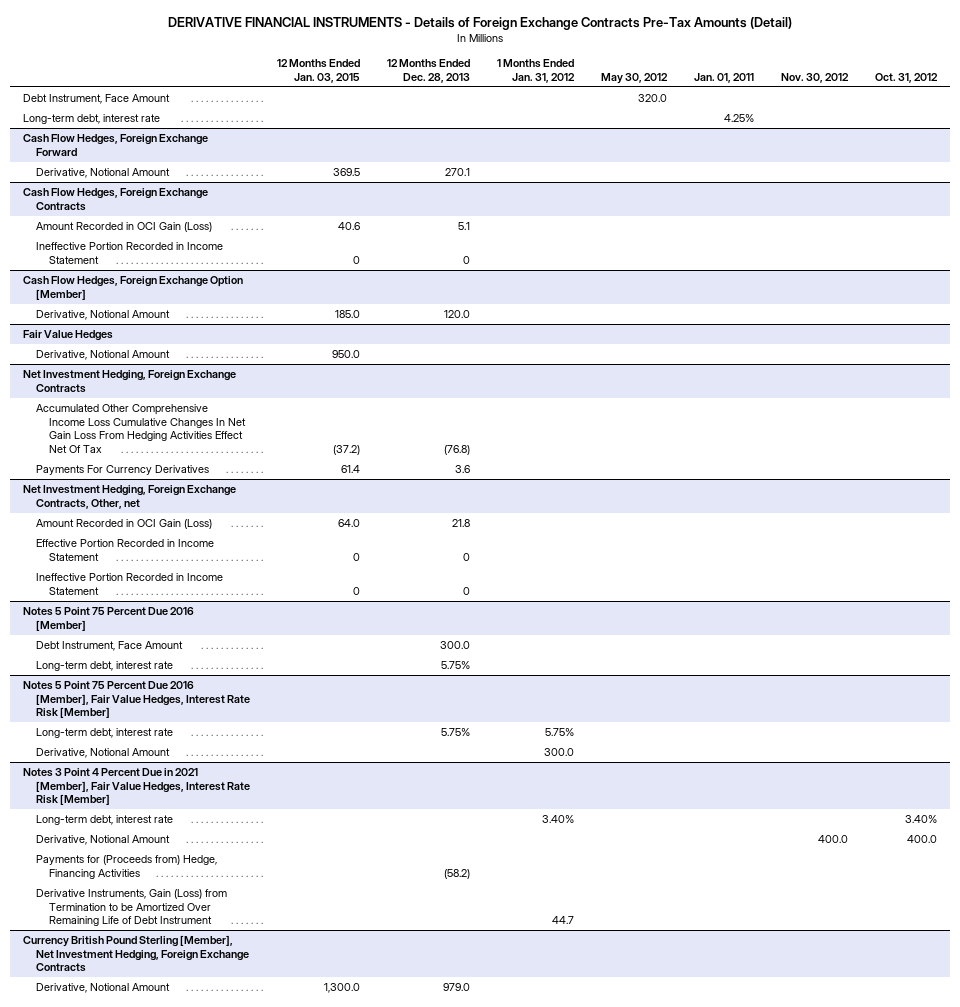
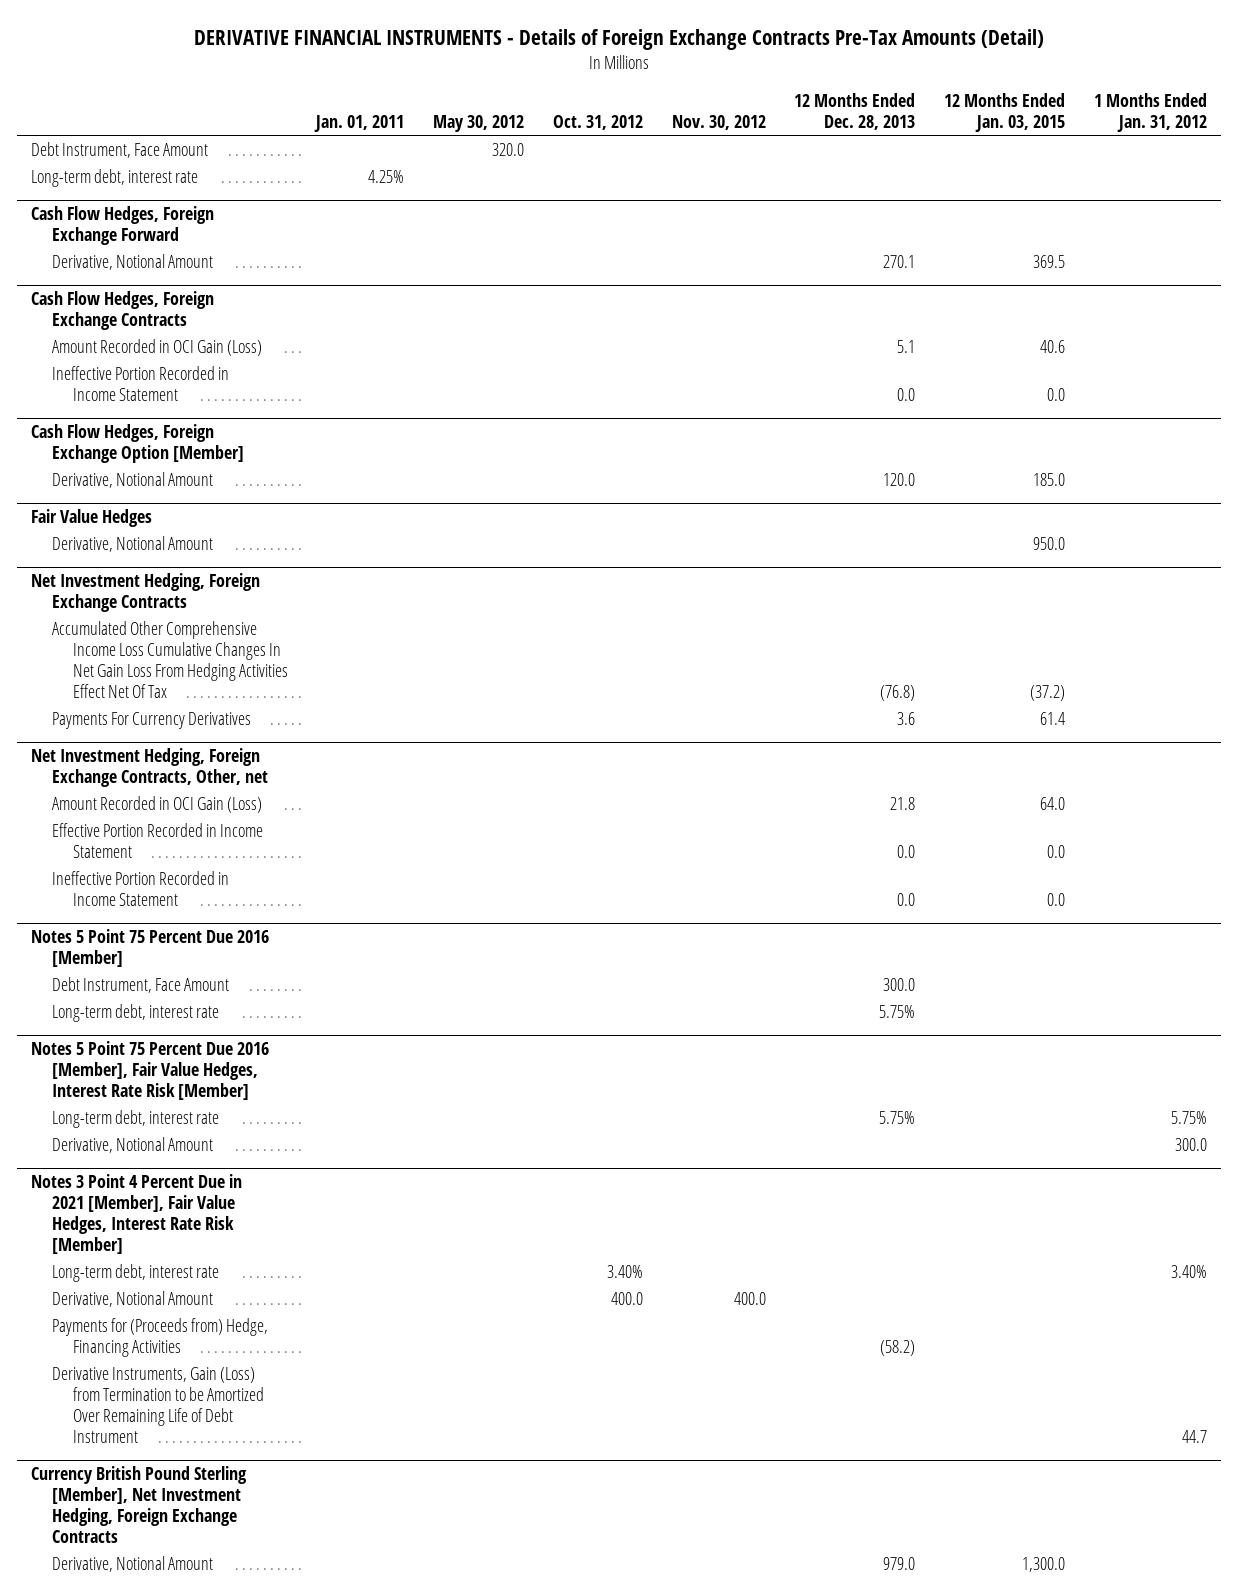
[352,255,360,264] 0 -> [1047,387,1066,401] 0.0
[462,255,470,264] 0 -> [897,387,916,401] 0.0
[352,552,360,561] 0 -> [1047,844,1066,858] 0.0
[462,552,470,561] 0 -> [897,844,916,858] 0.0
[352,586,360,595] 0 -> [1047,892,1066,906] 0.0
[462,586,470,595] 0 -> [897,892,916,906] 0.0

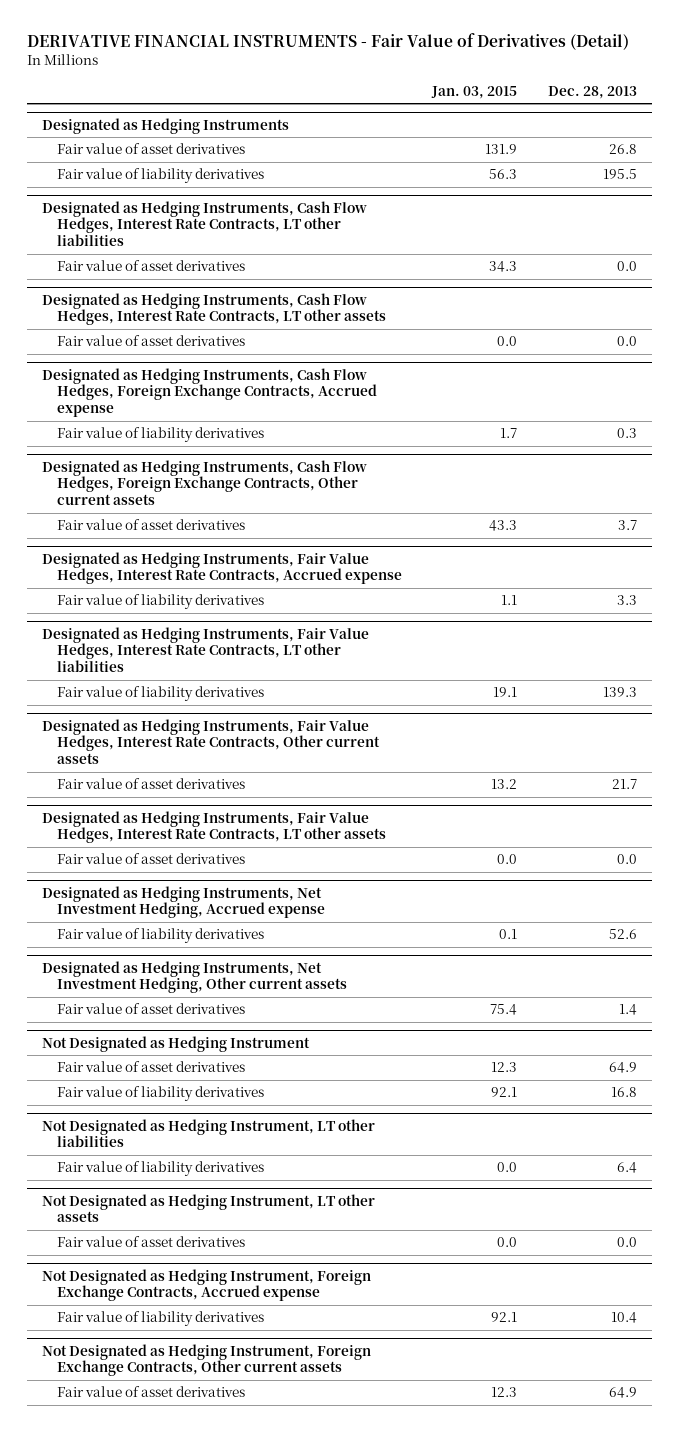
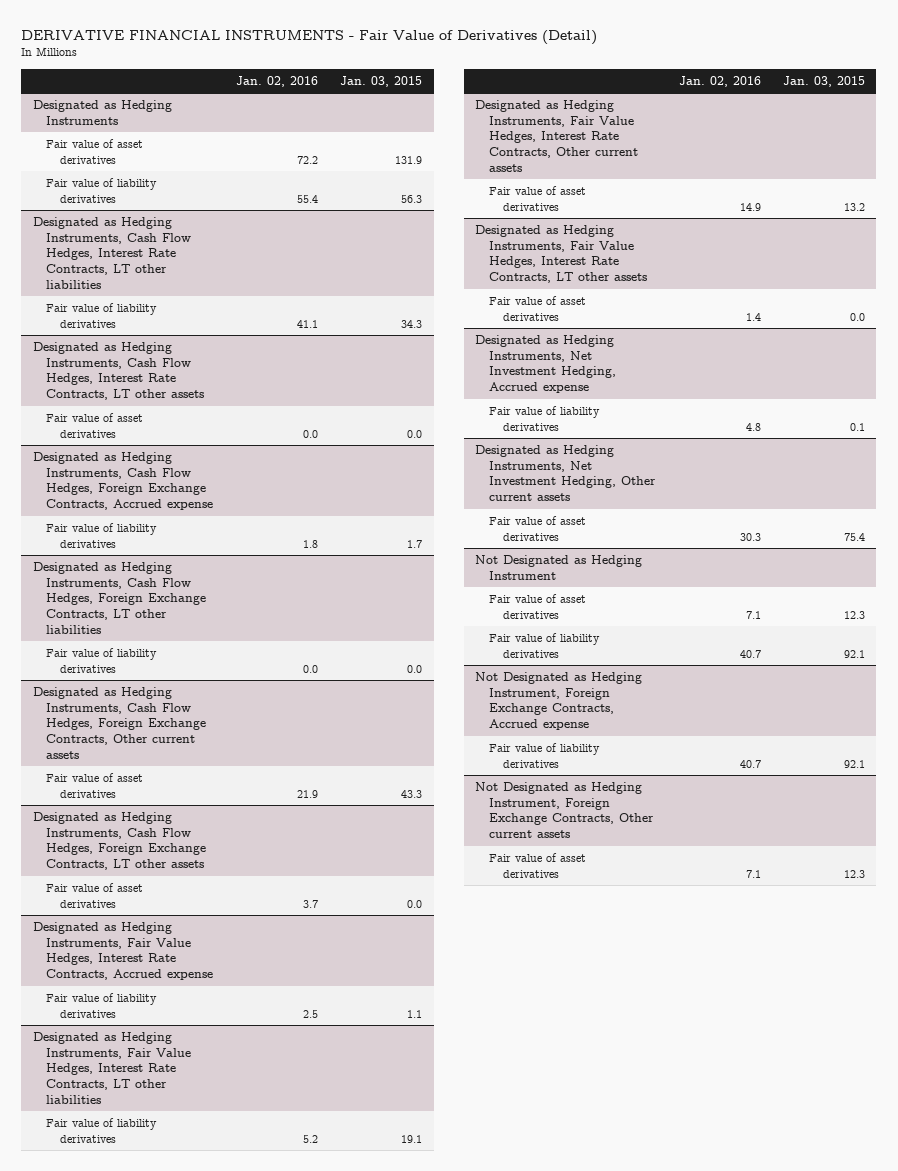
[547,85,637,99] Dec. 28, 2013 -> none
none -> [235,75,318,87] Jan. 02, 2016
[56,260,245,272] Fair value of asset derivatives -> [46,302,158,328] Fair value of liability derivatives
none -> [32,561,207,634] Designated as Hedging Instruments, Cash Flow Hedges, Foreign Exchange Contracts, LT other liabilities
none -> [46,647,158,673] Fair value of liability derivatives
none -> [32,811,207,870] Designated as Hedging Instruments, Cash Flow Hedges, Foreign Exchange Contracts, LT other assets
none -> [46,882,144,908] Fair value of asset derivatives
[41,1118,375,1148] Not Designated as Hedging Instrument, LT other liabilities -> none
[56,1161,264,1177] Fair value of liability derivatives -> none
[41,1193,375,1223] Not Designated as Hedging Instrument, LT other assets -> none
[56,1236,245,1248] Fair value of asset derivatives -> none

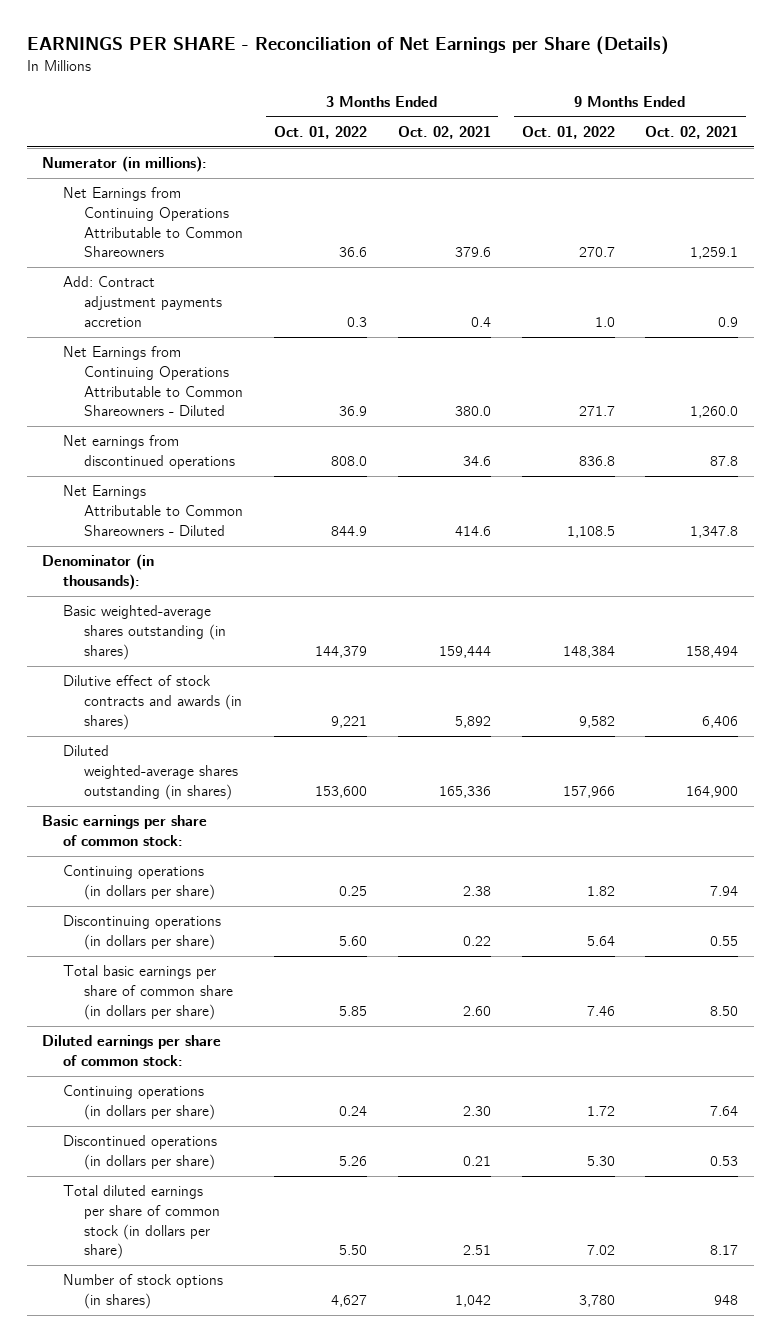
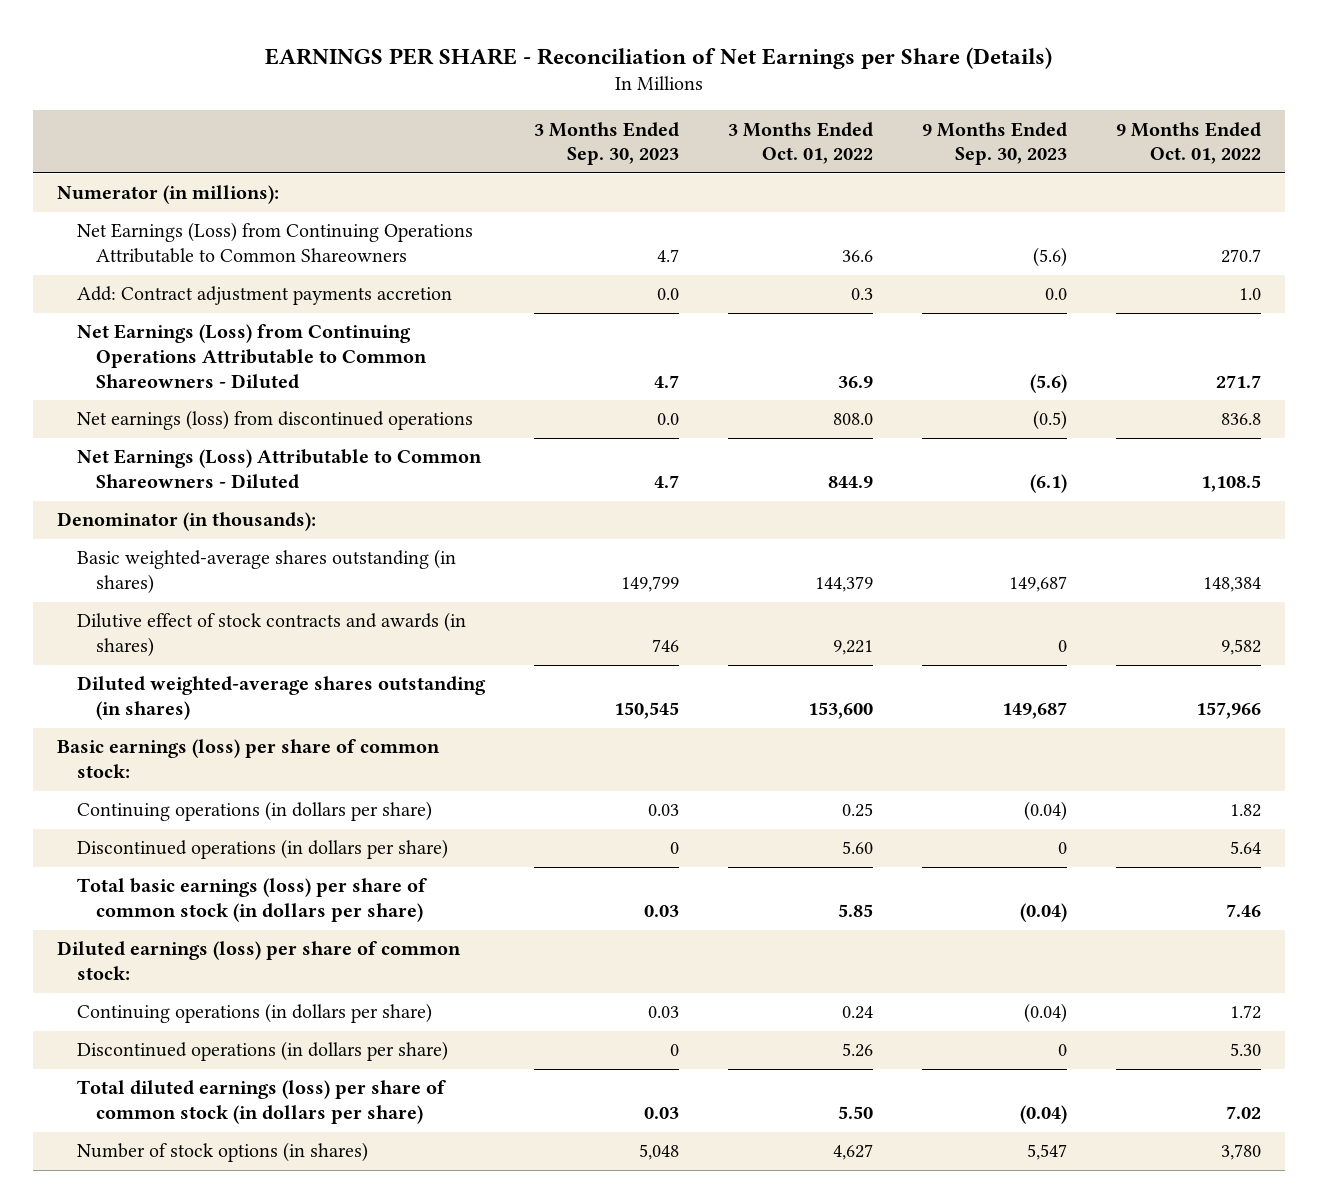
[397,125,491,139] Oct. 02, 2021 -> none
[645,125,739,139] Oct. 02, 2021 -> none
none -> [533,121,679,166] 3 Months Ended Sep. 30, 2023
none -> [921,121,1067,166] 9 Months Ended Sep. 30, 2023
[63,187,244,258] Net Earnings from Continuing Operations Attributable to Common Shareowners -> [76,222,473,263] Net Earnings (Loss) from Continuing Operations Attributable to Common Shareowners
[63,346,244,417] Net Earnings from Continuing Operations Attributable to Common Shareowners - Diluted -> [76,324,428,389] Net Earnings (Loss) from Continuing Operations Attributable to Common Shareowners - Diluted
[63,435,236,470] Net earnings from discontinued operations -> [76,410,473,431] Net earnings (loss) from discontinued operations
[63,485,244,536] Net Earnings Attributable to Common Shareowners - Diluted -> [76,449,482,489] Net Earnings (Loss) Attributable to Common Shareowners - Diluted
[42,815,208,847] Basic earnings per share of common stock: -> [57,739,441,778] Basic earnings (loss) per share of common stock:
[63,915,222,951] Discontinuing operations (in dollars per share) -> [76,839,448,860] Discontinued operations (in dollars per share)
[63,965,234,1020] Total basic earnings per share of common share (in dollars per share) -> [76,878,427,922] Total basic earnings (loss) per share of common stock (in dollars per share)
[42,1035,222,1067] Diluted earnings per share of common stock: -> [57,941,462,980] Diluted earnings (loss) per share of common stock:
[63,1185,221,1260] Total diluted earnings per share of common stock (in dollars per share) -> [76,1080,446,1124] Total diluted earnings (loss) per share of common stock (in dollars per share)

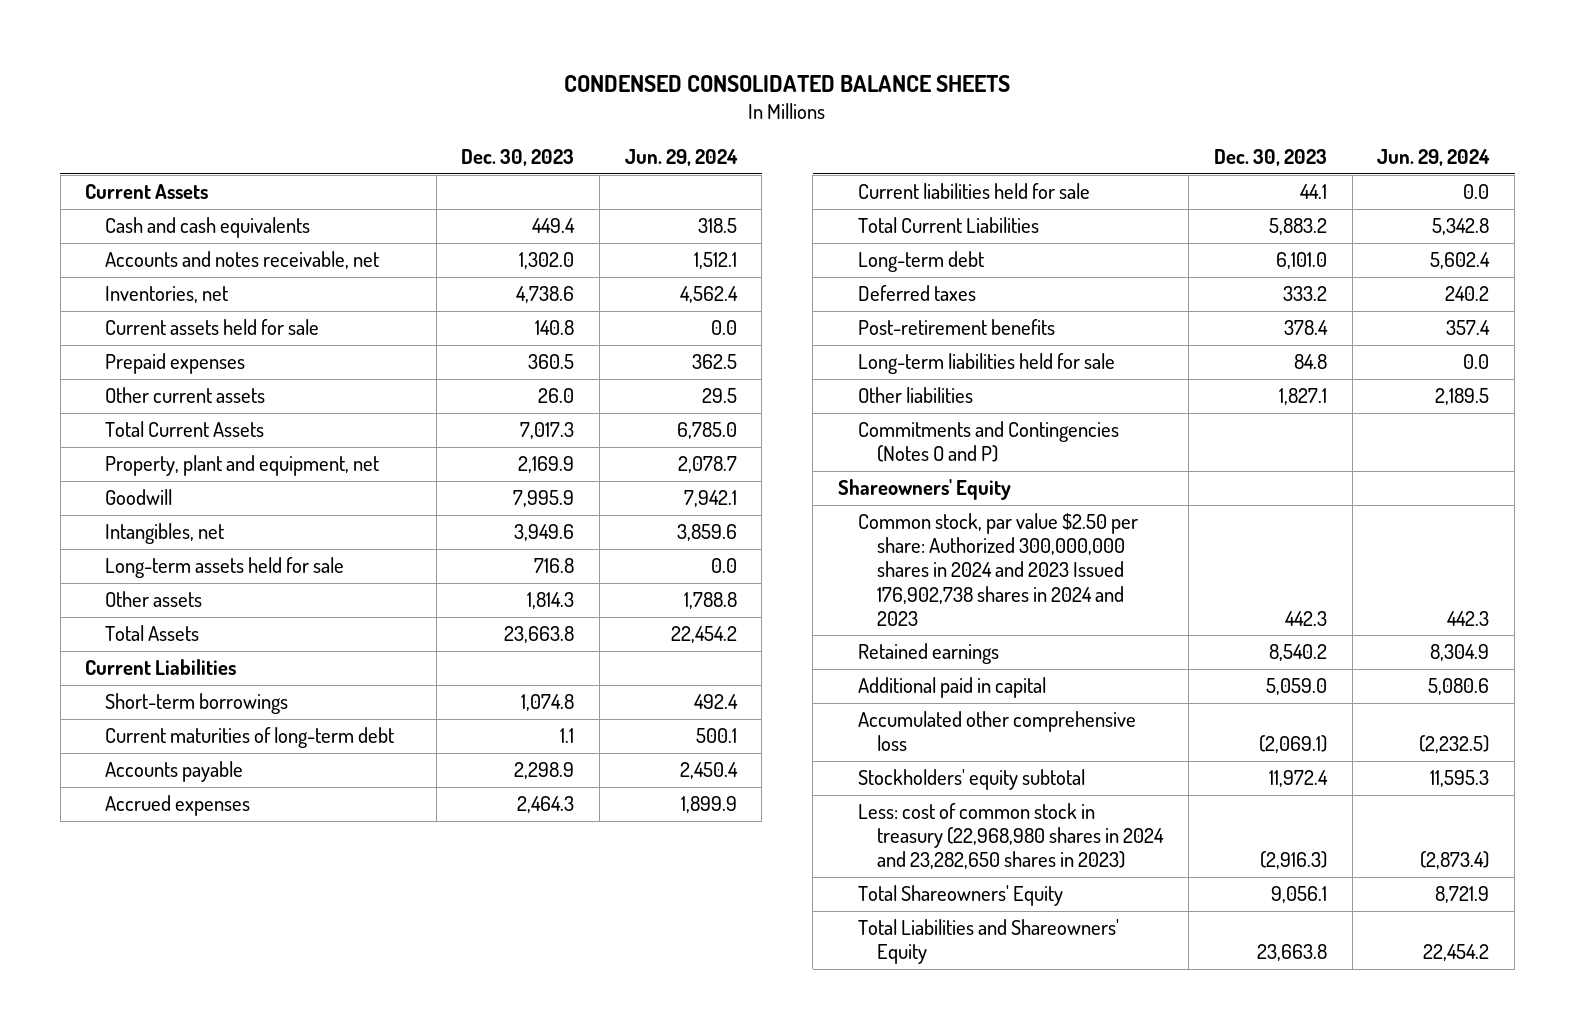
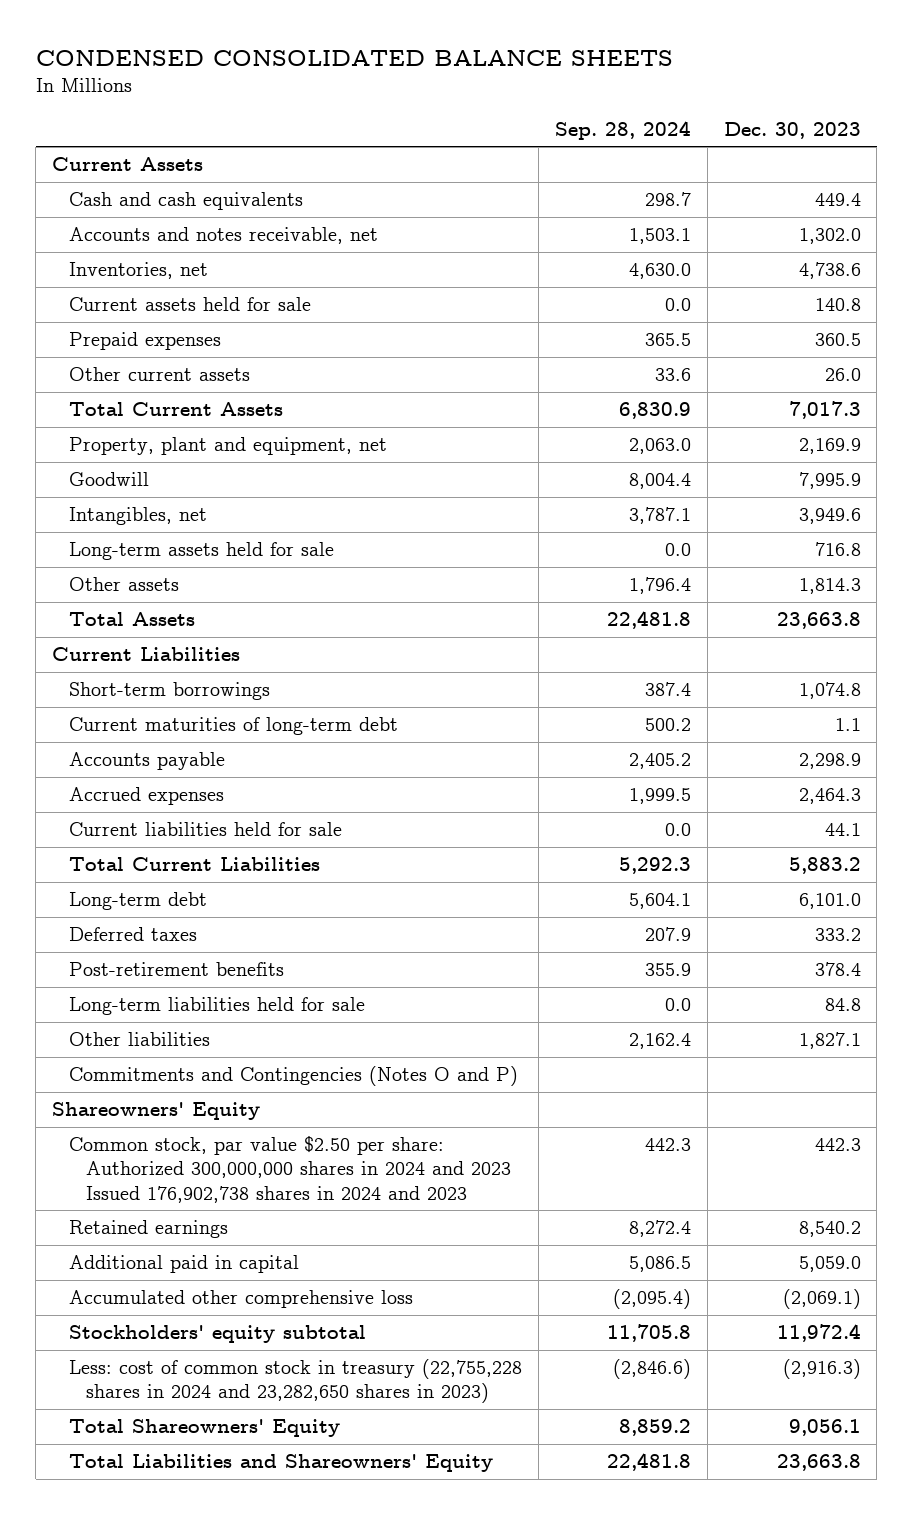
[624,149,738,167] Jun. 29, 2024 -> none
none -> [554,120,691,140] Sep. 28, 2024
[857,803,1165,870] Less: cost of common stock in treasury (22,968,980 shares in 2024 and 23,282,650 shares in 2023) -> [69,1358,523,1404] Less: cost of common stock in treasury (22,755,228 shares in 2024 and 23,282,650 shares in 2023)

